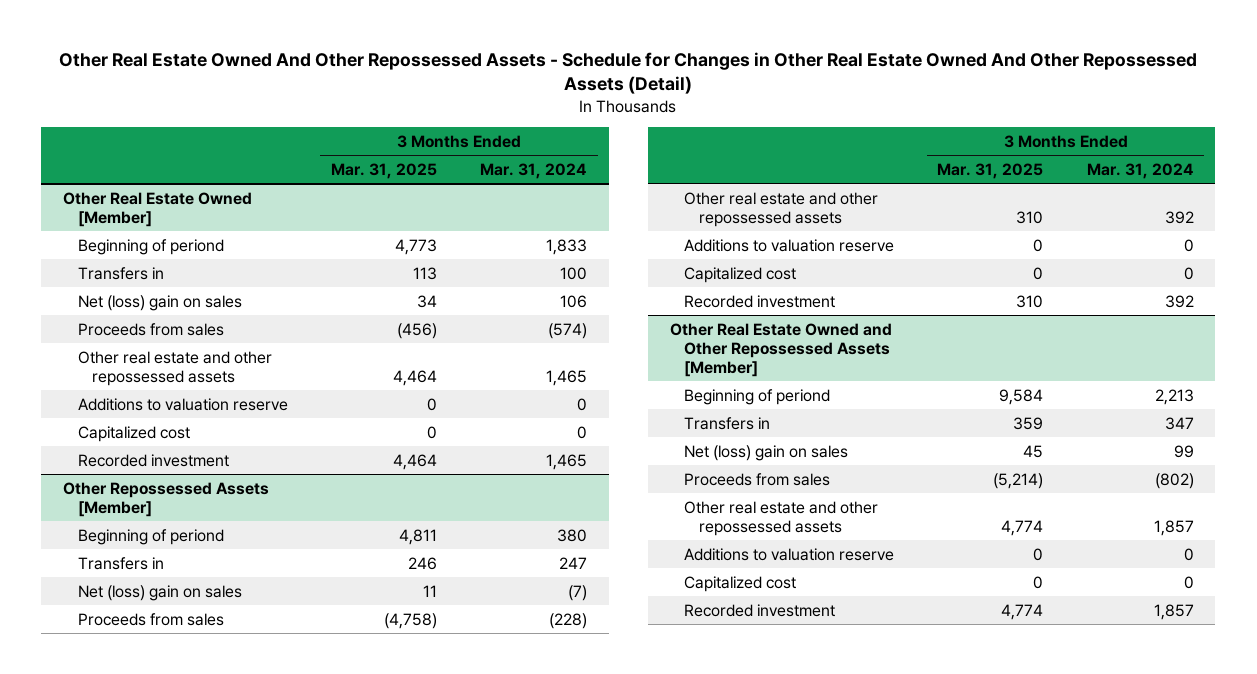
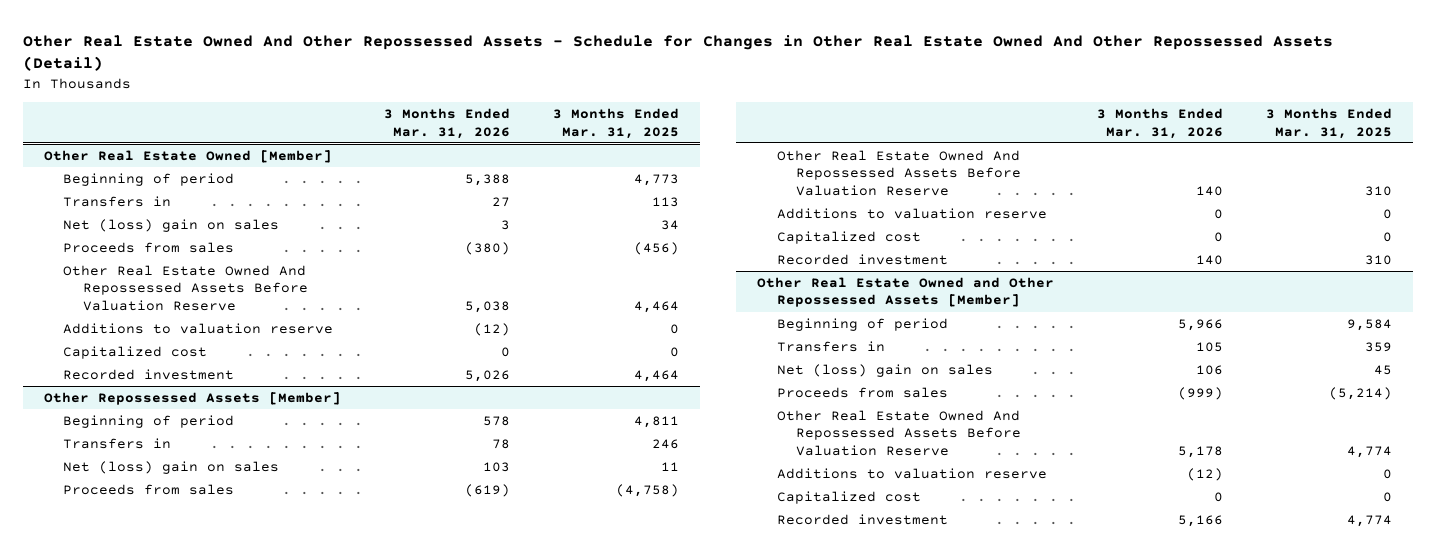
[479,162,587,179] Mar. 31, 2024 -> none
none -> [383,107,510,139] 3 Months Ended Mar. 31, 2026
[77,238,224,255] Beginning of periond -> [63,172,235,186] Beginning of period
[77,350,272,386] Other real estate and other repossessed assets -> [63,264,308,312] Other Real Estate Owned And Repossessed Assets Before Valuation Reserve
[77,528,224,545] Beginning of periond -> [63,414,235,428] Beginning of period
[684,191,879,227] Other real estate and other repossessed assets -> [776,149,1021,197] Other Real Estate Owned And Repossessed Assets Before Valuation Reserve
[684,388,831,405] Beginning of periond -> [776,317,948,331] Beginning of period
[684,500,879,536] Other real estate and other repossessed assets -> [776,409,1021,457] Other Real Estate Owned And Repossessed Assets Before Valuation Reserve

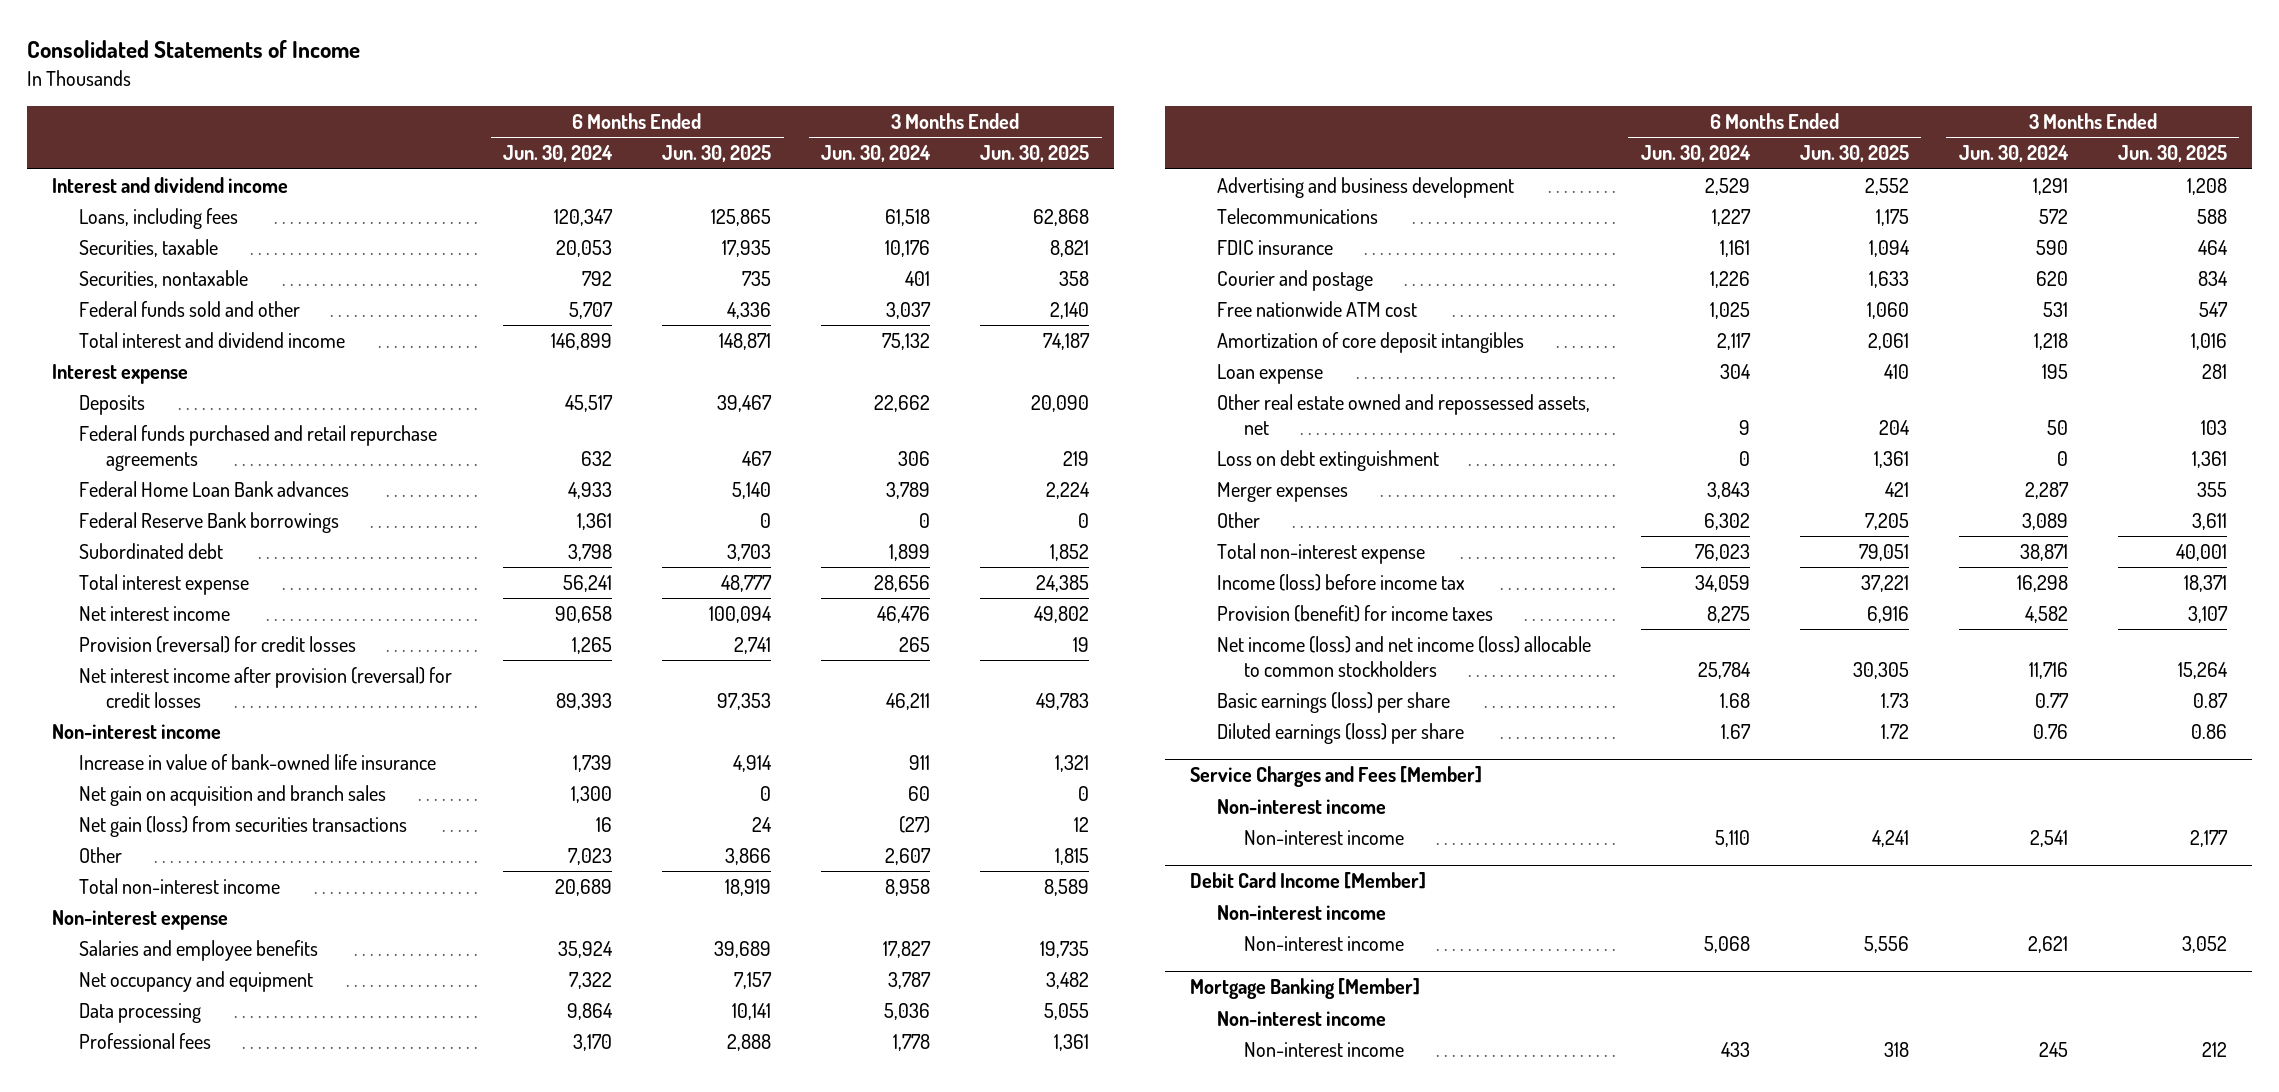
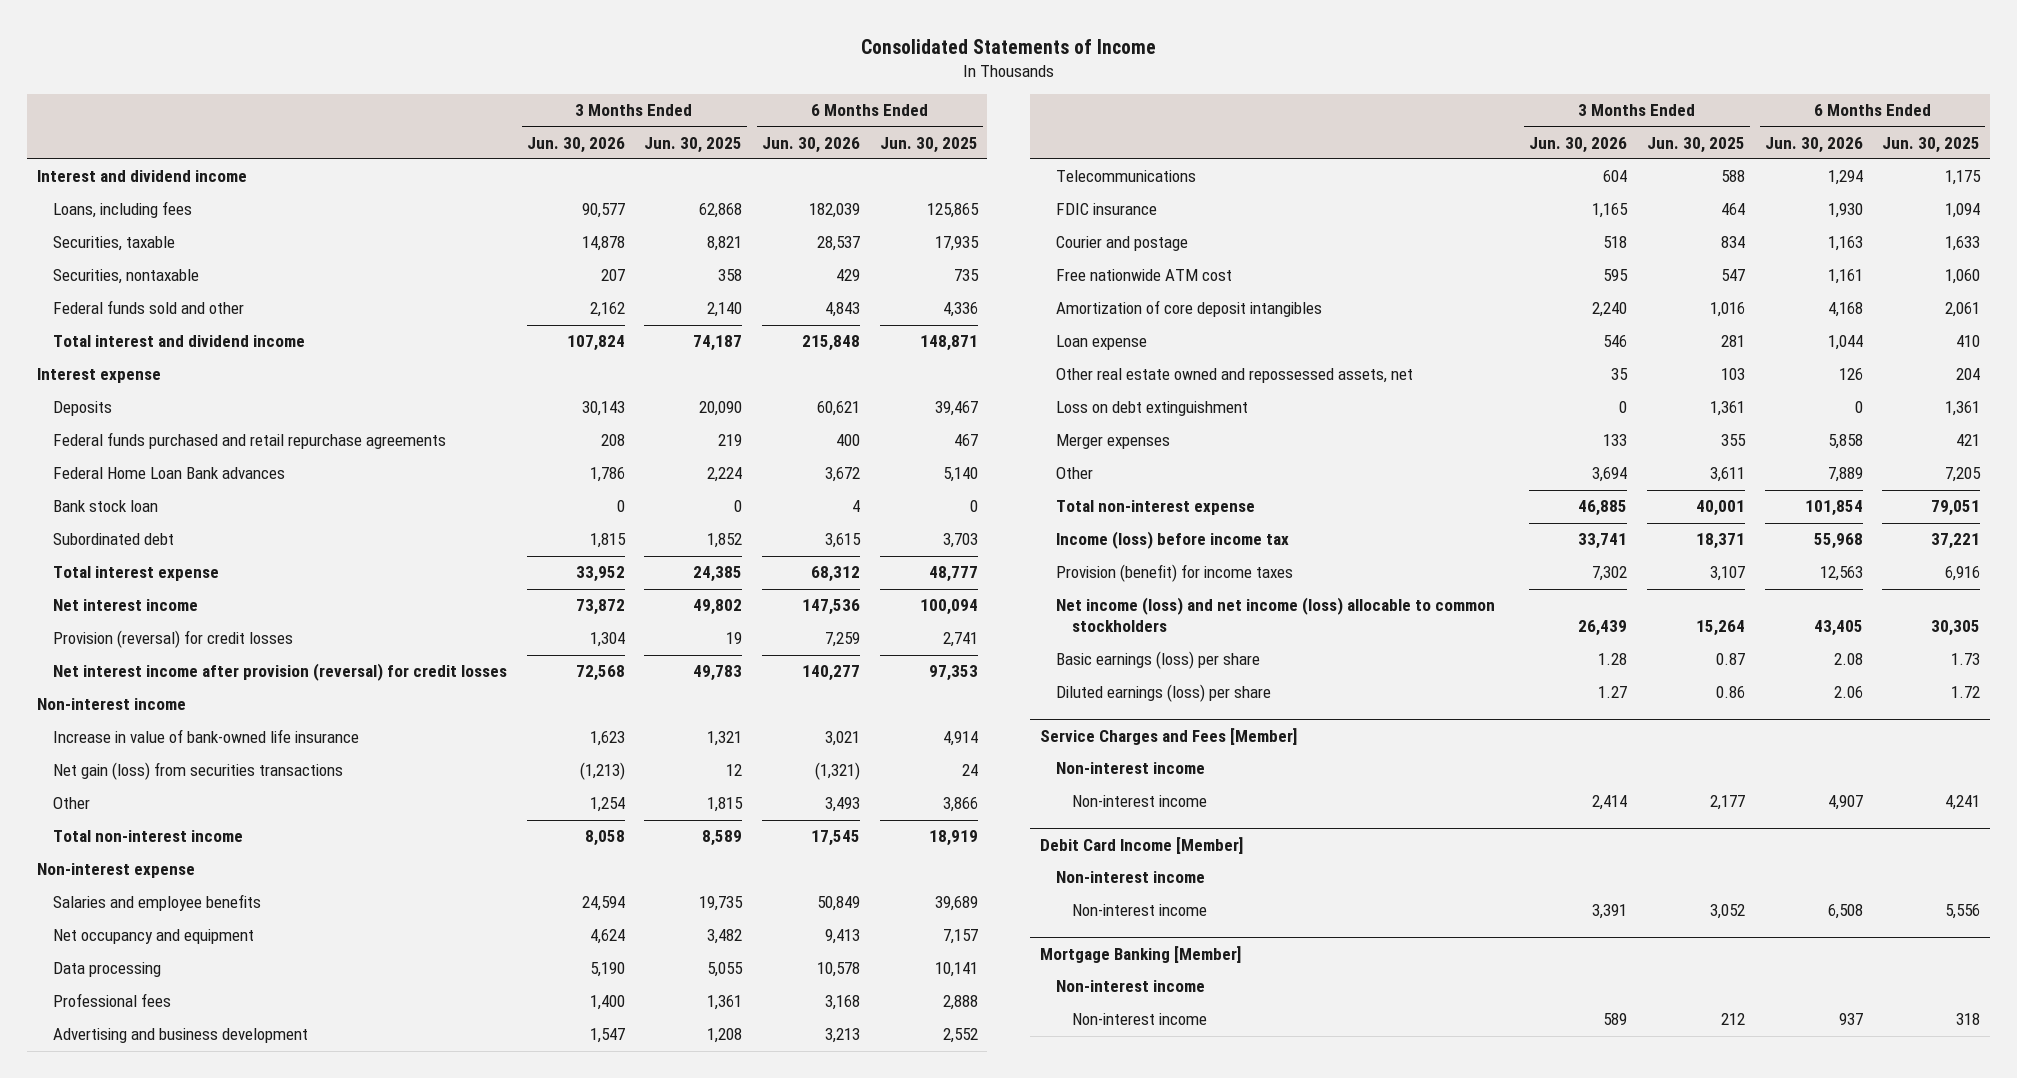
[503,145,614,163] Jun. 30, 2024 -> none
[821,145,932,163] Jun. 30, 2024 -> none
none -> [526,136,625,153] Jun. 30, 2026
none -> [761,136,860,153] Jun. 30, 2026
[79,512,340,534] Federal Reserve Bank borrowings -> none
none -> [52,500,158,513] Bank stock loan
[79,785,387,807] Net gain on acquisition and branch sales -> none

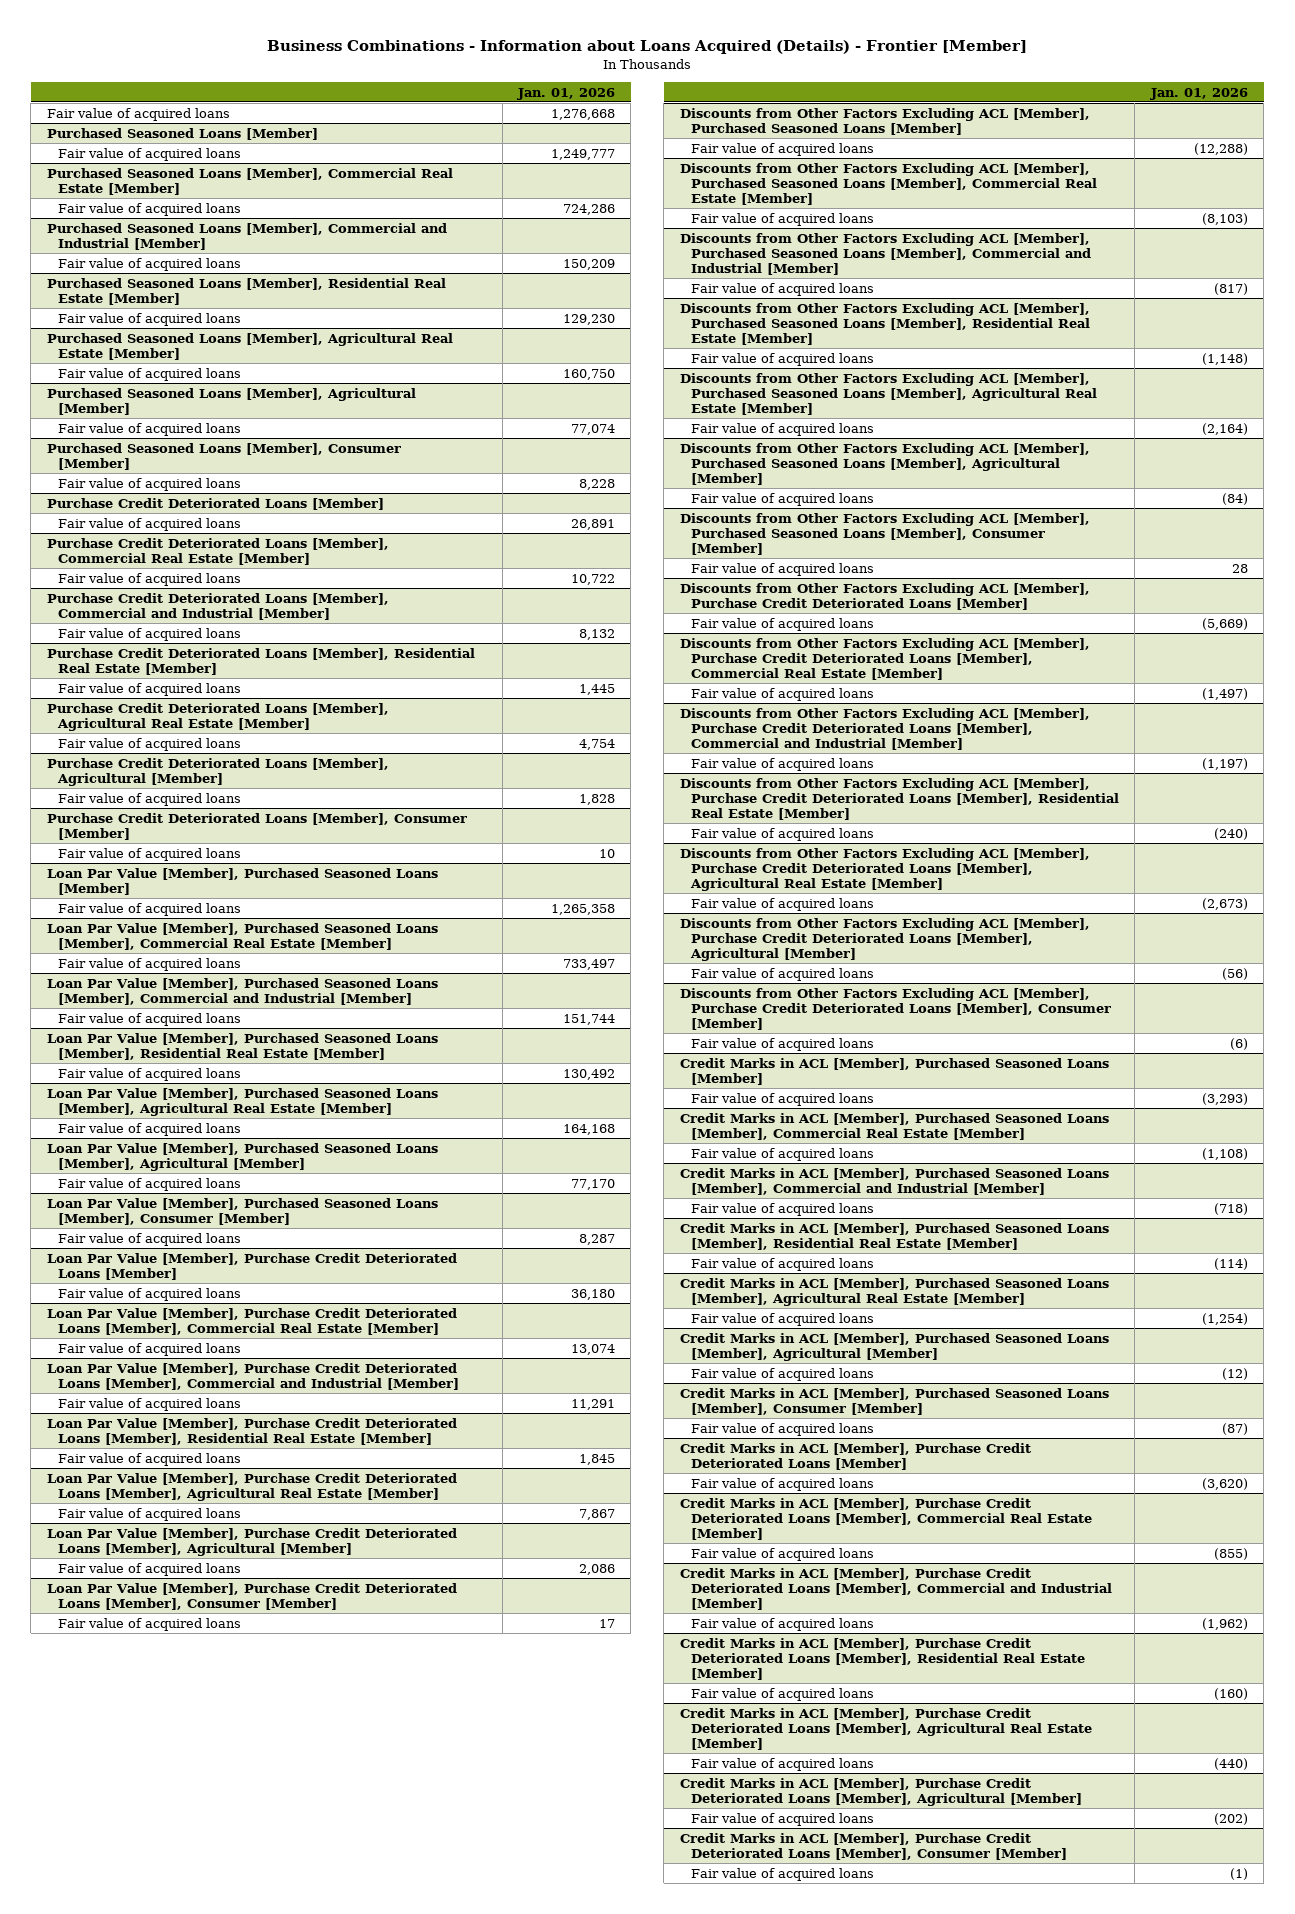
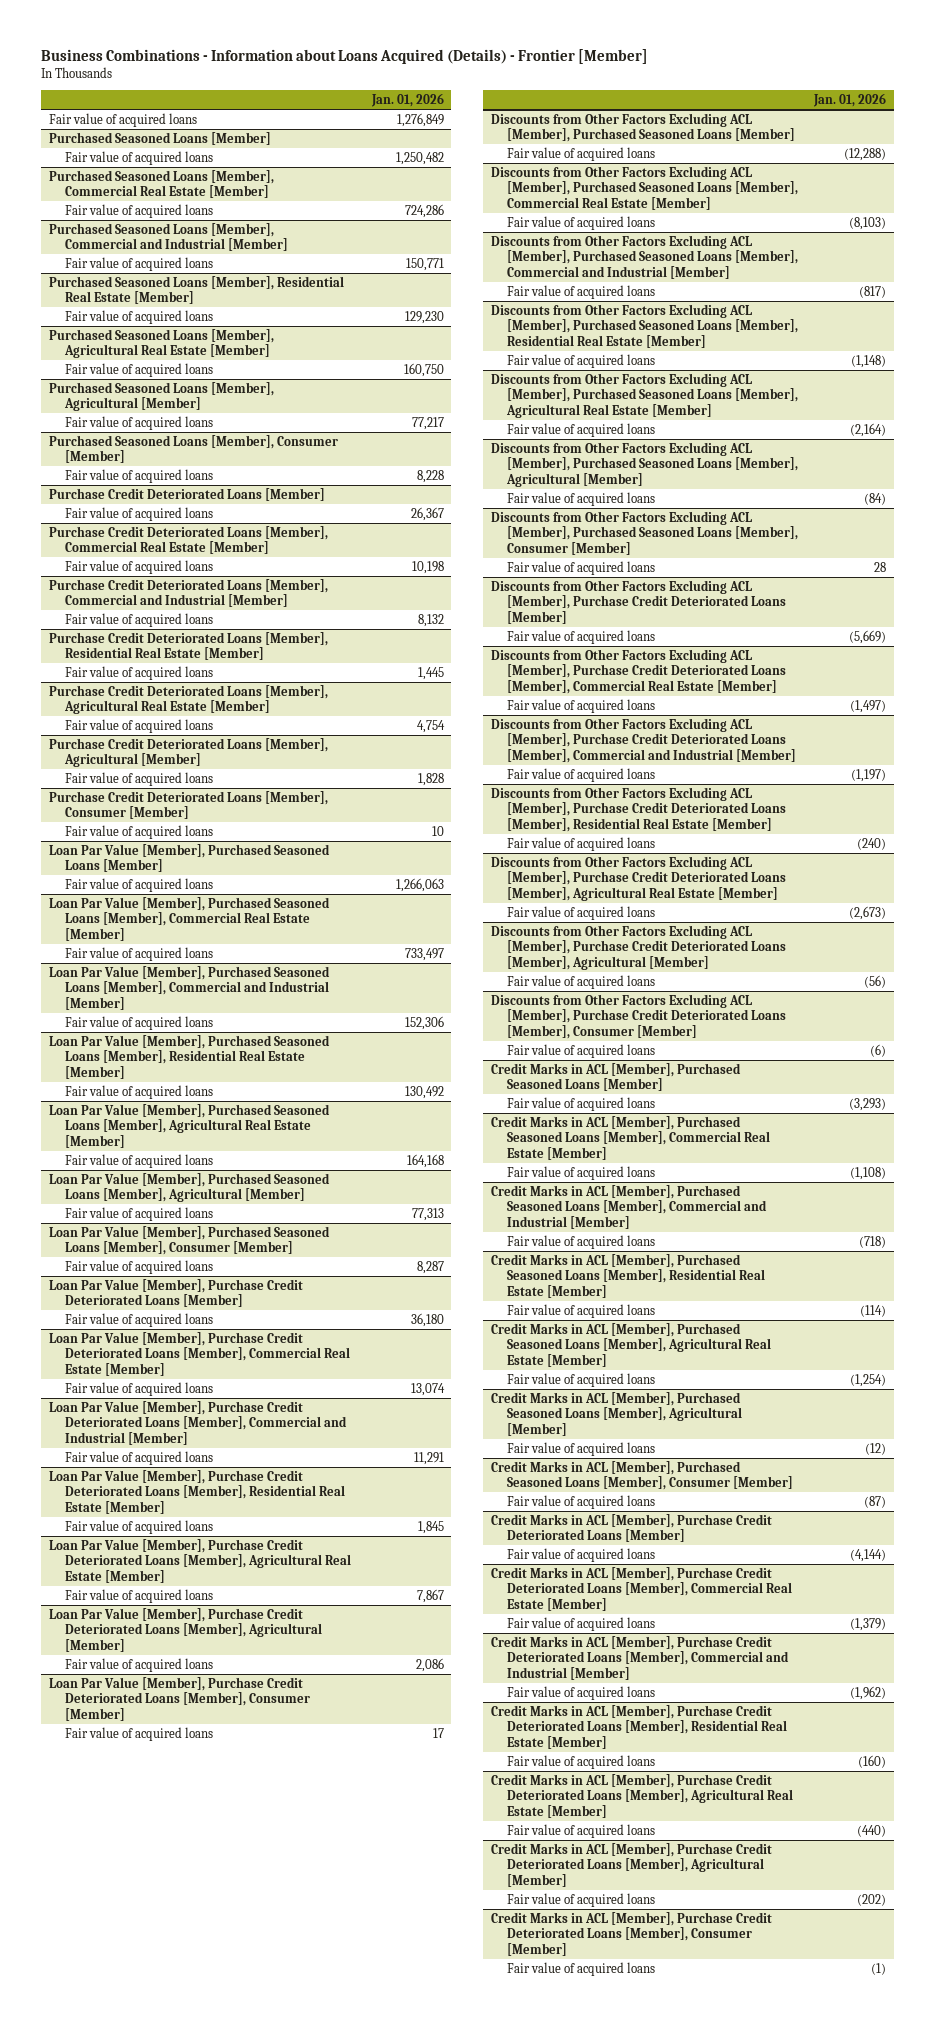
[550,108,615,120] 1,276,668 -> [396,112,444,127] 1,276,849
[550,148,615,160] 1,249,777 -> [395,151,444,165] 1,250,482
[562,258,615,270] 150,209 -> [405,257,444,271] 150,771
[570,423,615,435] 77,074 -> [411,416,444,430] 77,217
[570,518,615,530] 26,891 -> [410,506,444,521] 26,367
[570,573,615,585] 10,722 -> [411,560,444,574] 10,198
[550,903,615,915] 1,265,358 -> [395,877,444,892] 1,266,063
[562,1013,615,1025] 151,744 -> [404,1015,444,1030] 152,306
[570,1178,615,1190] 77,170 -> [411,1207,444,1221] 77,313
[1201,1477,1248,1490] (3,620) -> [850,1548,887,1562] (4,144)
[1213,1547,1248,1560] (855) -> [850,1617,887,1631] (1,379)

